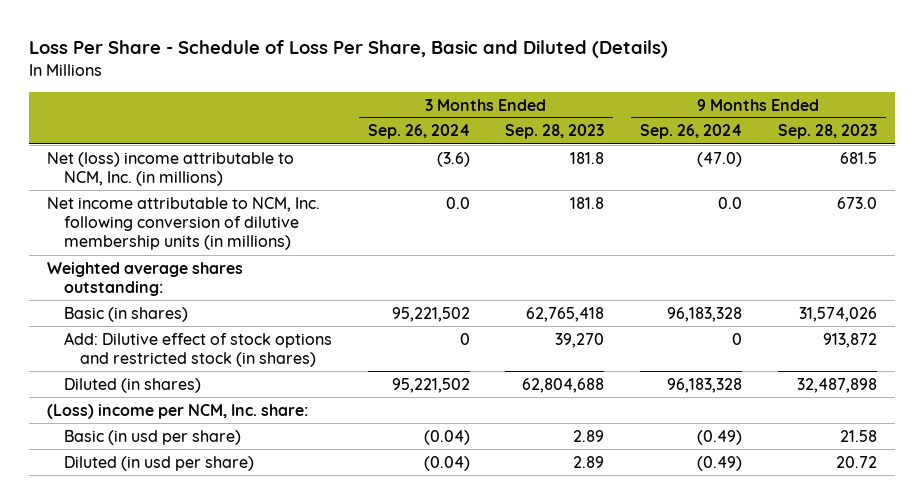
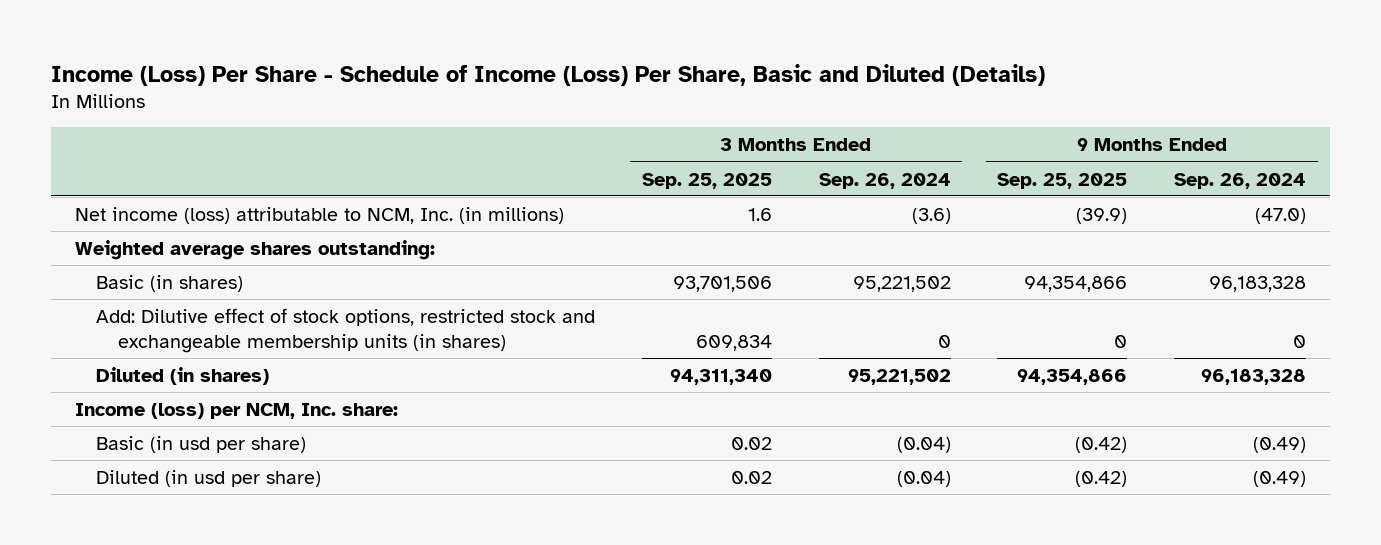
[29,40,669,59] Loss Per Share - Schedule of Loss Per Share, Basic and Diluted (Details) -> [51,63,1046,86] Income (Loss) Per Share - Schedule of Income (Loss) Per Share, Basic and Diluted (Details)
[505,124,605,140] Sep. 28, 2023 -> none
[777,124,877,140] Sep. 28, 2023 -> none
none -> [641,172,772,189] Sep. 25, 2025
none -> [997,172,1128,189] Sep. 25, 2025
[47,196,321,251] Net income attributable to NCM, Inc. following conversion of dilutive membership units (in millions) -> none
[47,151,295,186] Net (loss) income attributable to NCM, Inc. (in millions) -> [74,206,564,224] Net income (loss) attributable to NCM, Inc. (in millions)
[63,331,332,367] Add: Dilutive effect of stock options and restricted stock (in shares) -> [96,307,596,353] Add: Dilutive effect of stock options, restricted stock and exchangeable membership units (in shares)
[47,403,309,419] (Loss) income per NCM, Inc. share: -> [74,402,398,419] Income (loss) per NCM, Inc. share:

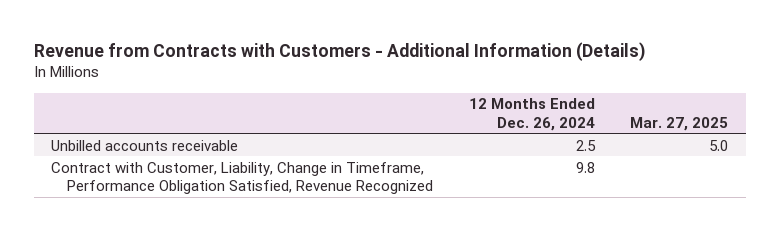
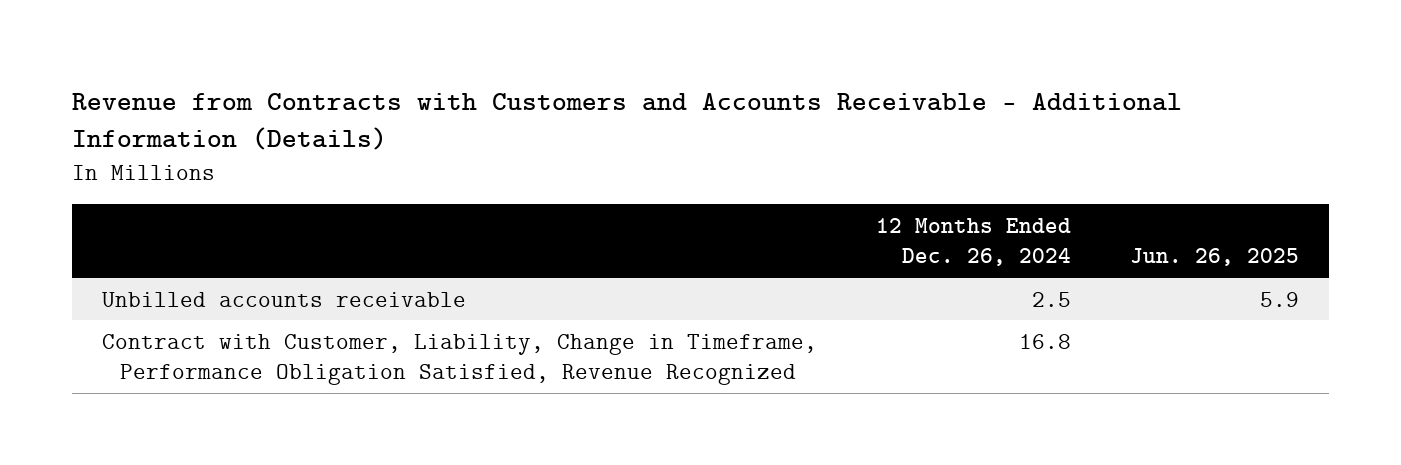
[33,42,646,62] Revenue from Contracts with Customers - Additional Information (Details) -> [72,92,1183,151] Revenue from Contracts with Customers and Accounts Receivable - Additional Information (Details)
[630,116,729,131] Mar. 27, 2025 -> none
none -> [1130,248,1300,267] Jun. 26, 2025
[575,161,595,173] 9.8 -> [1019,333,1072,349] 16.8

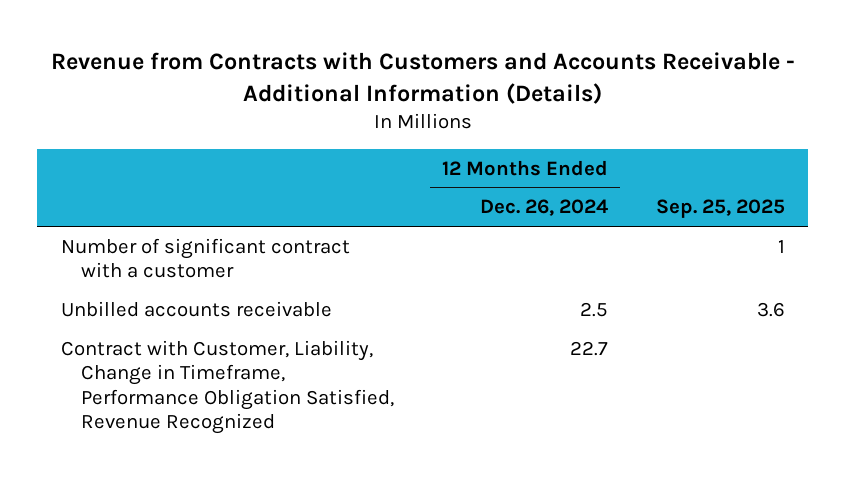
[1130,248,1300,267] Jun. 26, 2025 -> none
none -> [655,199,785,219] Sep. 25, 2025
none -> [60,237,350,279] Number of significant contract with a customer
[1019,333,1072,349] 16.8 -> [569,340,608,356] 22.7

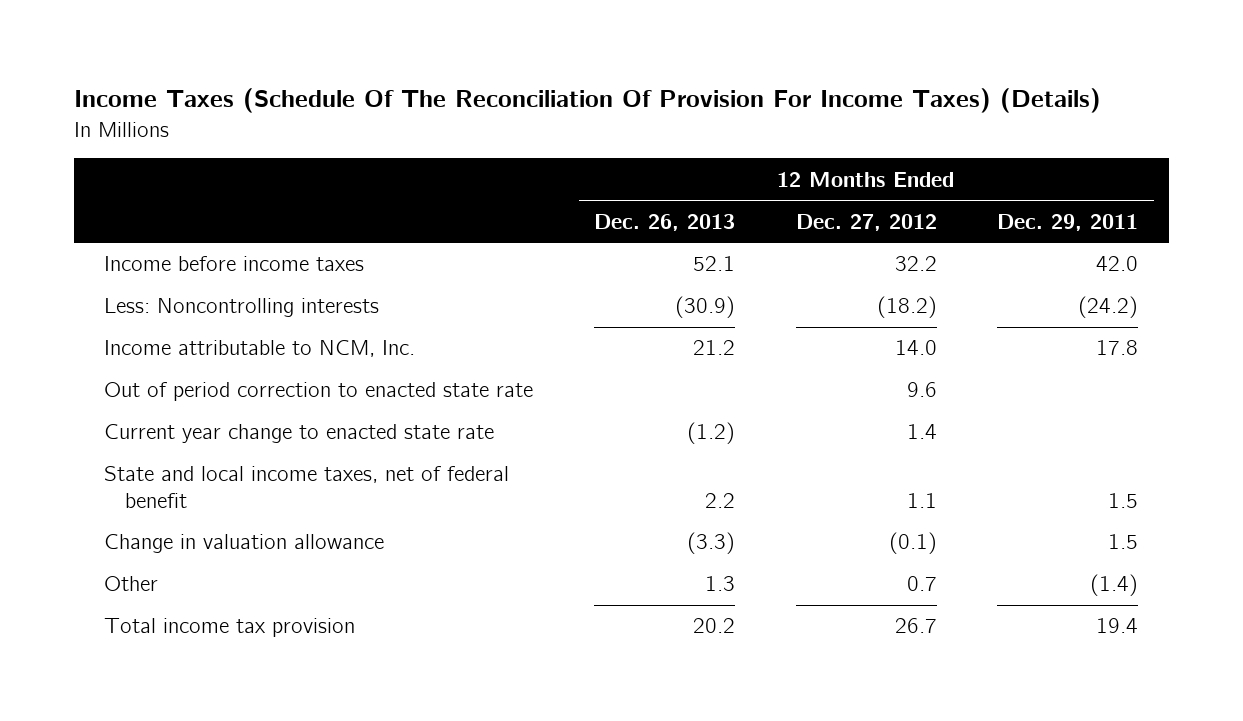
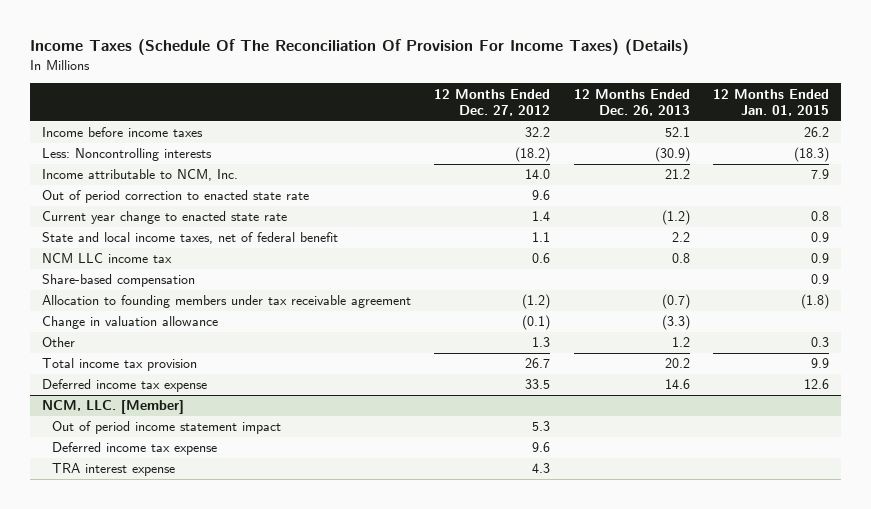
[997,213,1139,231] Dec. 29, 2011 -> none
none -> [712,88,829,116] 12 Months Ended Jan. 01, 2015
none -> [41,253,172,264] NCM LLC income tax
none -> [41,274,195,288] Share-based compensation
none -> [41,295,411,309] Allocation to founding members under tax receivable agreement
[704,576,735,592] 1.3 -> [671,337,690,348] 1.2
[906,576,937,592] 0.7 -> [532,337,551,348] 1.3
none -> [41,379,207,393] Deferred income tax expense
none -> [41,400,184,415] NCM, LLC. [Member]
none -> [51,421,281,435] Out of period income statement impact
none -> [51,442,217,456] Deferred income tax expense
none -> [51,463,175,477] TRA interest expense

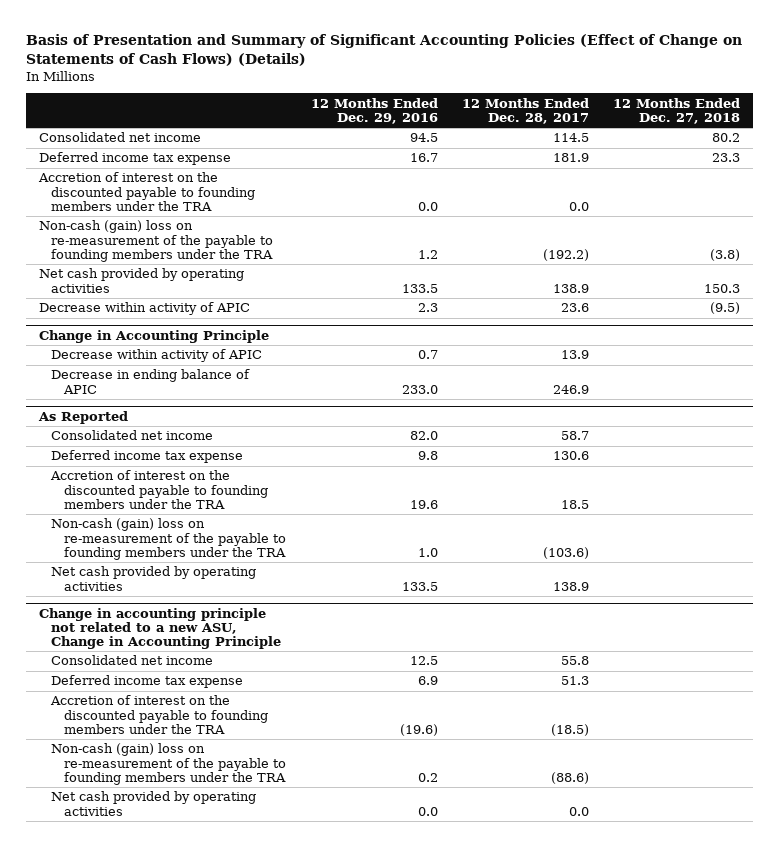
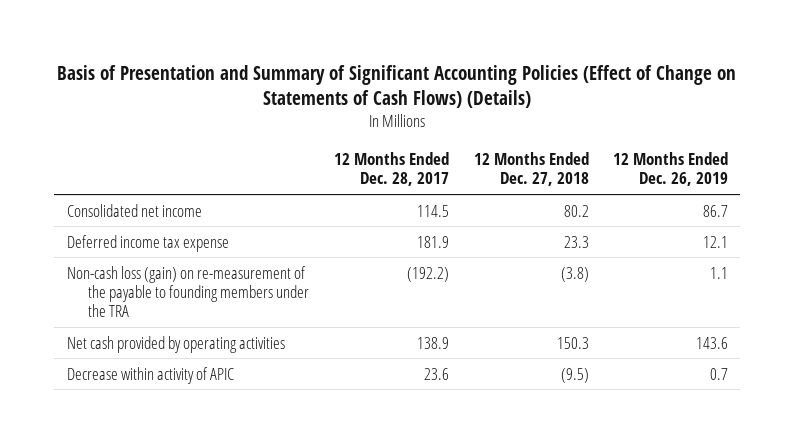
[310,97,438,124] 12 Months Ended Dec. 29, 2016 -> none
none -> [613,152,729,187] 12 Months Ended Dec. 26, 2019
[37,172,256,211] Accretion of interest on the discounted payable to founding members under the TRA -> none
[38,220,274,262] Non-cash (gain) loss on re-measurement of the payable to founding members under the TRA -> [66,265,310,318] Non-cash loss (gain) on re-measurement of the payable to founding members under the TRA
[38,329,269,343] Change in Accounting Principle -> none
[51,349,263,363] Decrease within activity of APIC -> none
[51,369,251,394] Decrease in ending balance of APIC -> none
[37,410,128,424] As Reported -> none
[51,430,214,441] Consolidated net income -> none
[51,450,244,464] Deferred income tax expense -> none
[50,470,269,509] Accretion of interest on the discounted payable to founding members under the TRA -> none
[51,518,287,560] Non-cash (gain) loss on re-measurement of the payable to founding members under the TRA -> none
[51,566,257,591] Net cash provided by operating activities -> none
[38,607,282,649] Change in accounting principle not related to a new ASU, Change in Accounting Principle -> none
[51,655,214,666] Consolidated net income -> none
[51,675,244,689] Deferred income tax expense -> none
[50,695,269,734] Accretion of interest on the discounted payable to founding members under the TRA -> none
[51,743,287,785] Non-cash (gain) loss on re-measurement of the payable to founding members under the TRA -> none
[51,791,257,816] Net cash provided by operating activities -> none

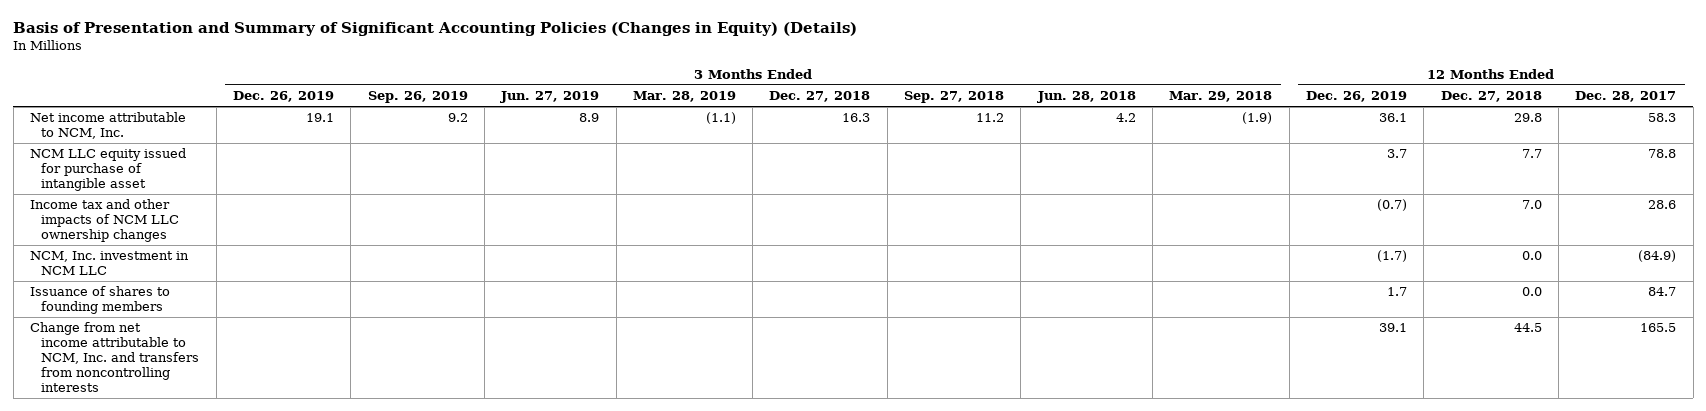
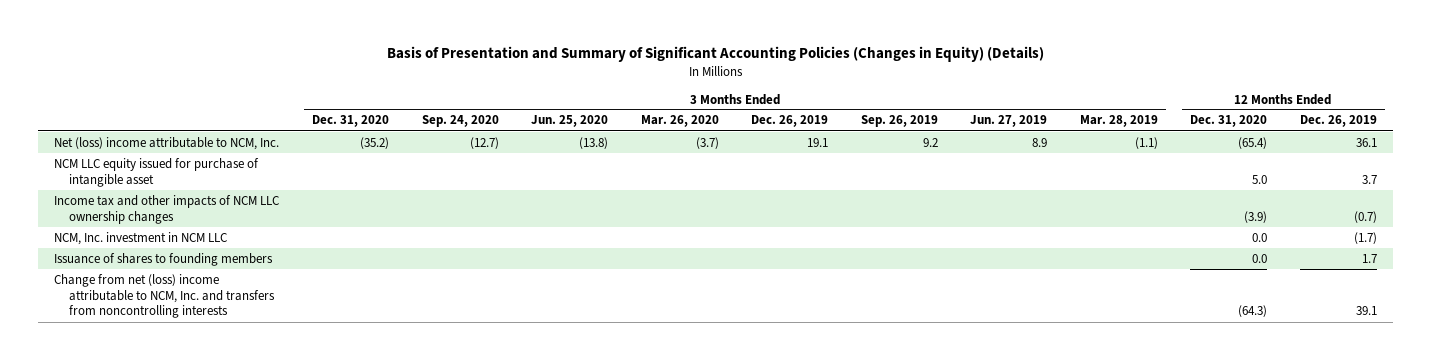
[769,91,871,103] Dec. 27, 2018 -> none
[904,91,1005,104] Sep. 27, 2018 -> none
[1036,91,1136,104] Jun. 28, 2018 -> none
[1169,91,1273,103] Mar. 29, 2018 -> none
[1440,91,1542,103] Dec. 27, 2018 -> none
[1575,91,1677,103] Dec. 28, 2017 -> none
none -> [311,115,389,128] Dec. 31, 2020
none -> [421,115,499,128] Sep. 24, 2020
none -> [531,115,609,128] Jun. 25, 2020
none -> [640,115,719,128] Mar. 26, 2020
none -> [1190,115,1268,128] Dec. 31, 2020
[30,112,187,140] Net income attributable to NCM, Inc. -> [54,136,280,150] Net (loss) income attributable to NCM, Inc.
[30,322,200,392] Change from net income attributable to NCM, Inc. and transfers from noncontrolling interests -> [54,273,275,319] Change from net (loss) income attributable to NCM, Inc. and transfers from noncontrolling interests

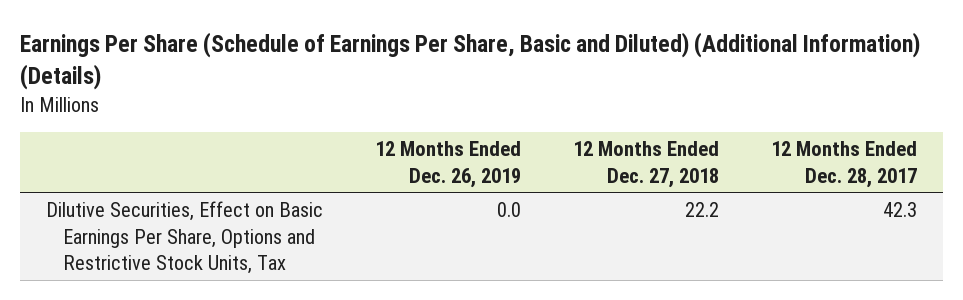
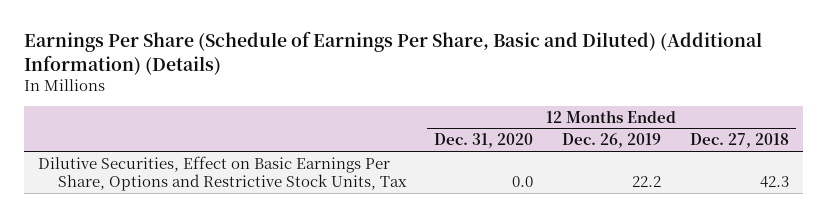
[770,141,917,189] 12 Months Ended Dec. 28, 2017 -> none
none -> [434,133,534,149] Dec. 31, 2020
[496,201,521,217] 0.0 -> [631,176,661,188] 22.2
[684,201,719,217] 22.2 -> [759,176,789,189] 42.3

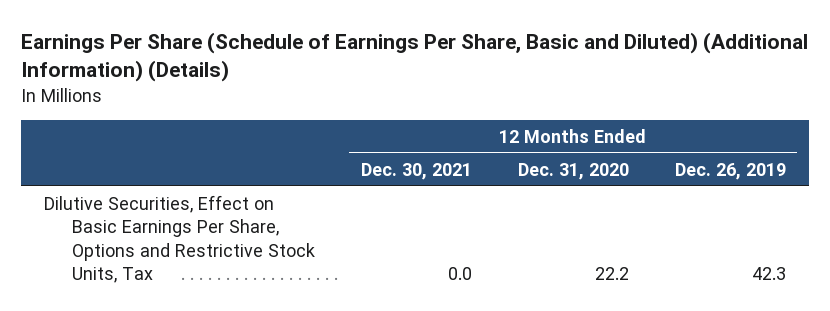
[689,133,789,149] Dec. 27, 2018 -> none
none -> [360,162,472,180] Dec. 30, 2021
[512,176,534,188] 0.0 -> [594,267,629,281] 22.2
[631,176,661,188] 22.2 -> [751,267,786,281] 42.3

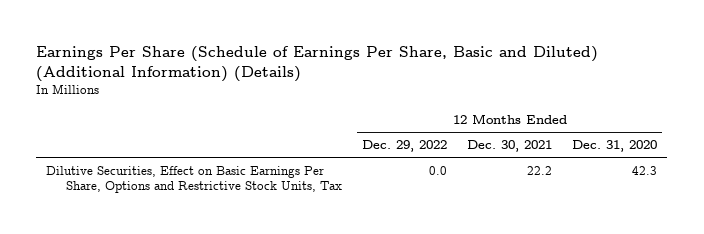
[674,162,786,180] Dec. 26, 2019 -> none
none -> [361,140,447,153] Dec. 29, 2022
[447,267,472,281] 0.0 -> [527,166,553,176] 22.2
[594,267,629,281] 22.2 -> [632,166,658,176] 42.3

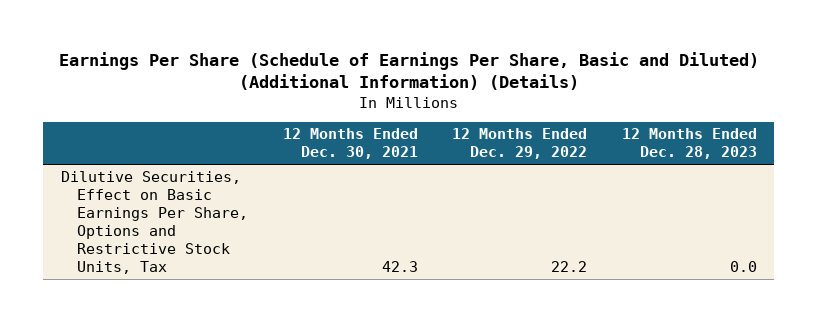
[572,140,658,153] Dec. 31, 2020 -> none
none -> [622,128,758,160] 12 Months Ended Dec. 28, 2023
[428,166,447,176] 0.0 -> [551,261,588,273] 22.2
[527,166,553,176] 22.2 -> [381,261,418,273] 42.3

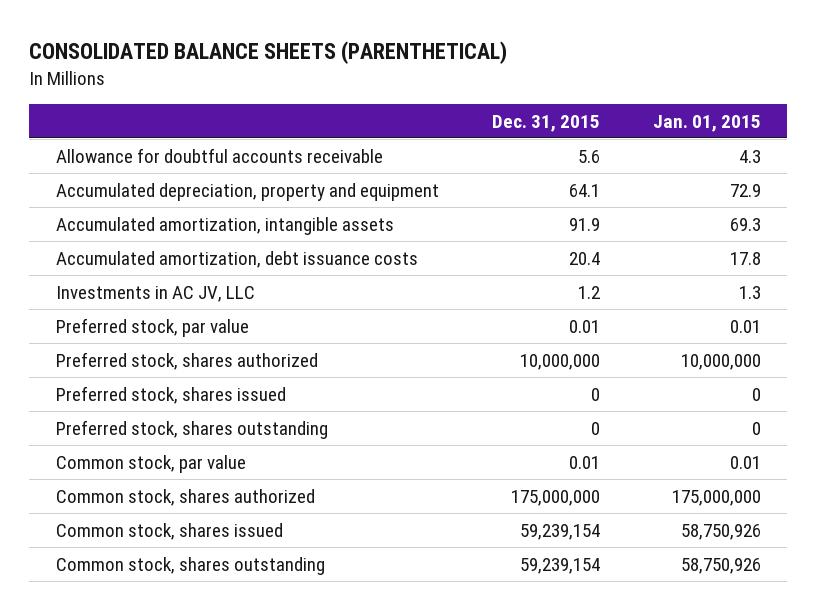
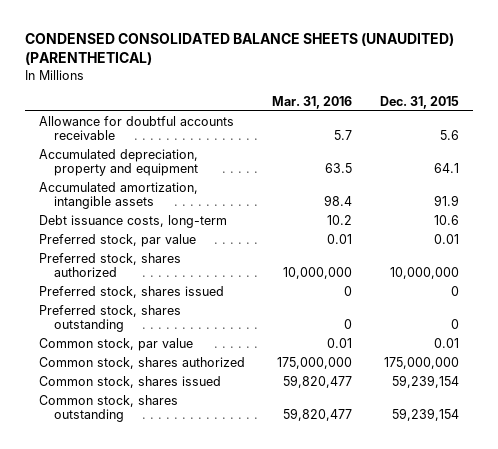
[29,40,508,64] CONSOLIDATED BALANCE SHEETS (PARENTHETICAL) -> [24,32,454,66] CONDENSED CONSOLIDATED BALANCE SHEETS (UNAUDITED) (PARENTHETICAL)
[652,114,761,132] Jan. 01, 2015 -> none
none -> [272,95,353,109] Mar. 31, 2016
[55,250,418,268] Accumulated amortization, debt issuance costs -> none
[55,285,255,302] Investments in AC JV, LLC -> none
none -> [38,214,227,228] Debt issuance costs, long-term

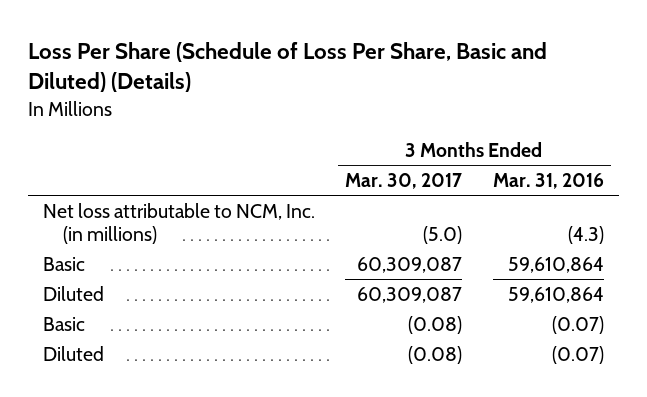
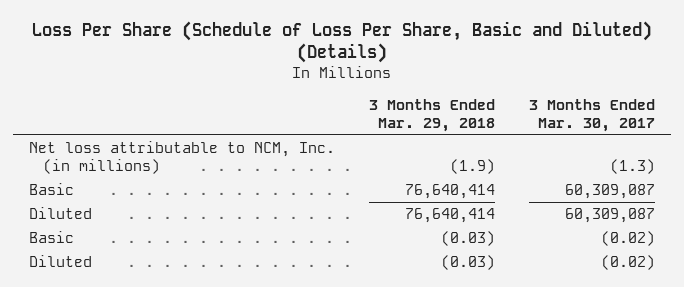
[492,173,604,190] Mar. 31, 2016 -> none
none -> [369,99,496,132] 3 Months Ended Mar. 29, 2018
[423,225,463,244] (5.0) -> [609,158,655,174] (1.3)
[408,315,463,334] (0.08) -> [600,231,655,247] (0.02)
[408,345,463,364] (0.08) -> [600,255,655,271] (0.02)

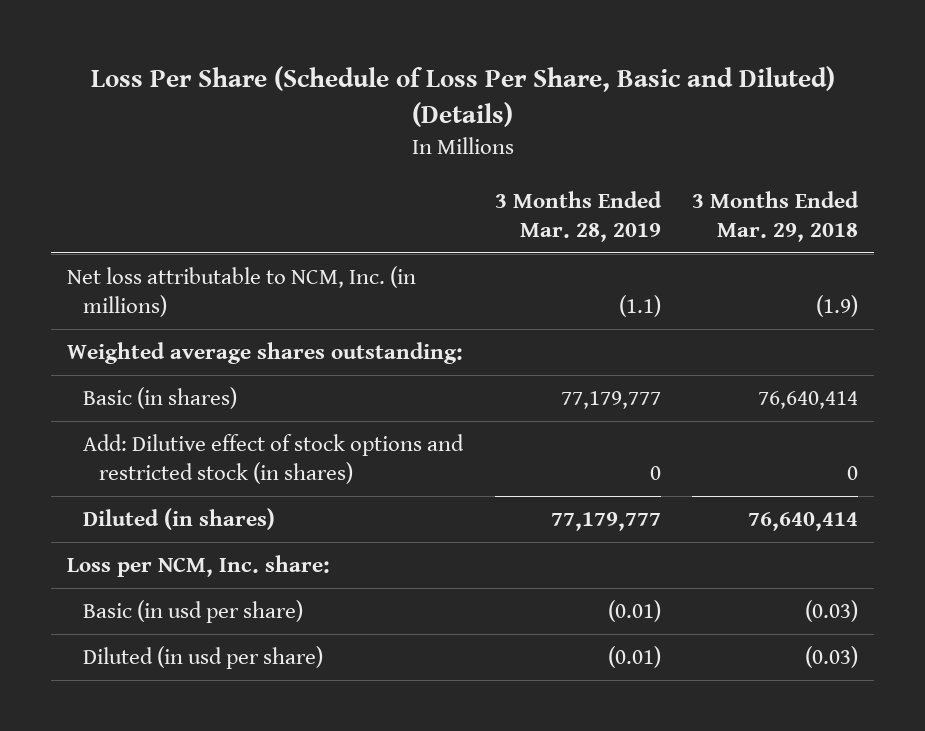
[528,99,655,132] 3 Months Ended Mar. 30, 2017 -> none
none -> [494,190,662,242] 3 Months Ended Mar. 28, 2019
none -> [67,342,464,365] Weighted average shares outstanding:
[29,183,75,196] Basic -> [83,387,238,410] Basic (in shares)
none -> [83,434,465,485] Add: Dilutive effect of stock options and restricted stock (in shares)
[29,207,93,220] Diluted -> [83,508,276,531] Diluted (in shares)
none -> [67,555,331,578] Loss per NCM, Inc. share:
[29,231,75,244] Basic -> [83,600,304,624] Basic (in usd per share)
[29,255,93,268] Diluted -> [83,646,324,670] Diluted (in usd per share)

